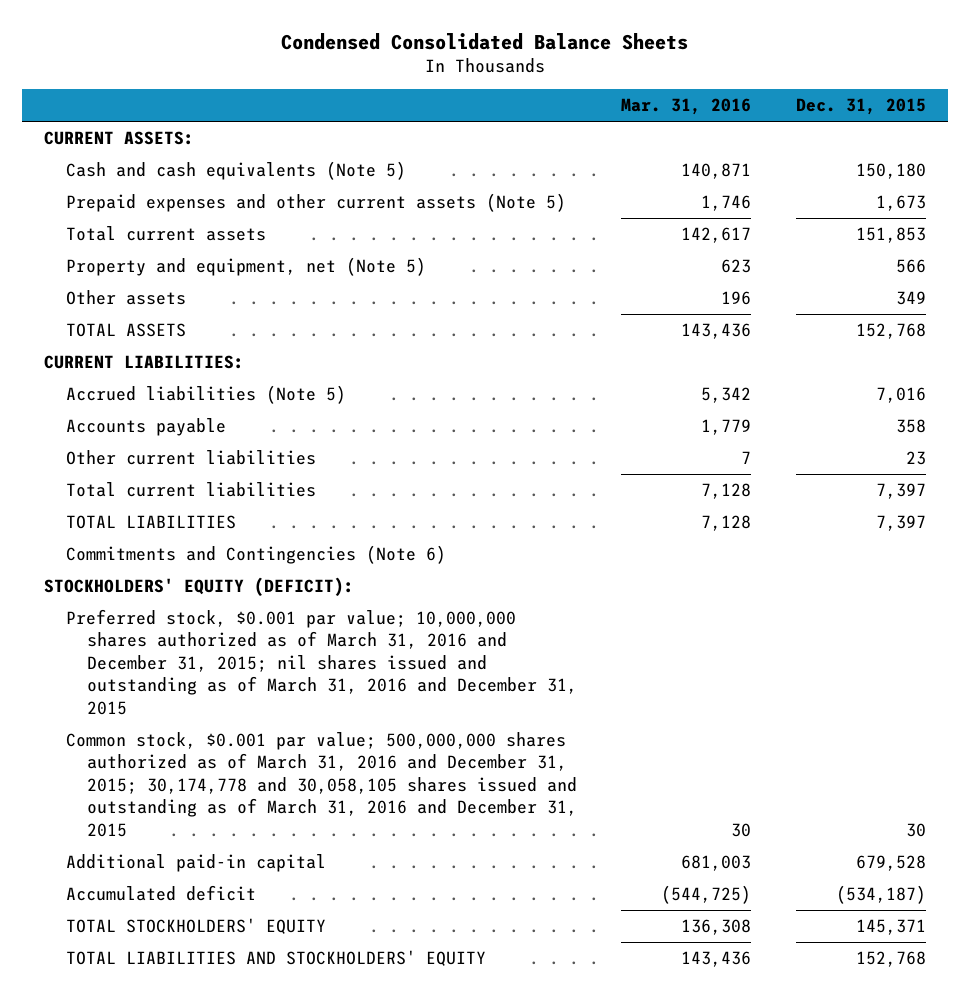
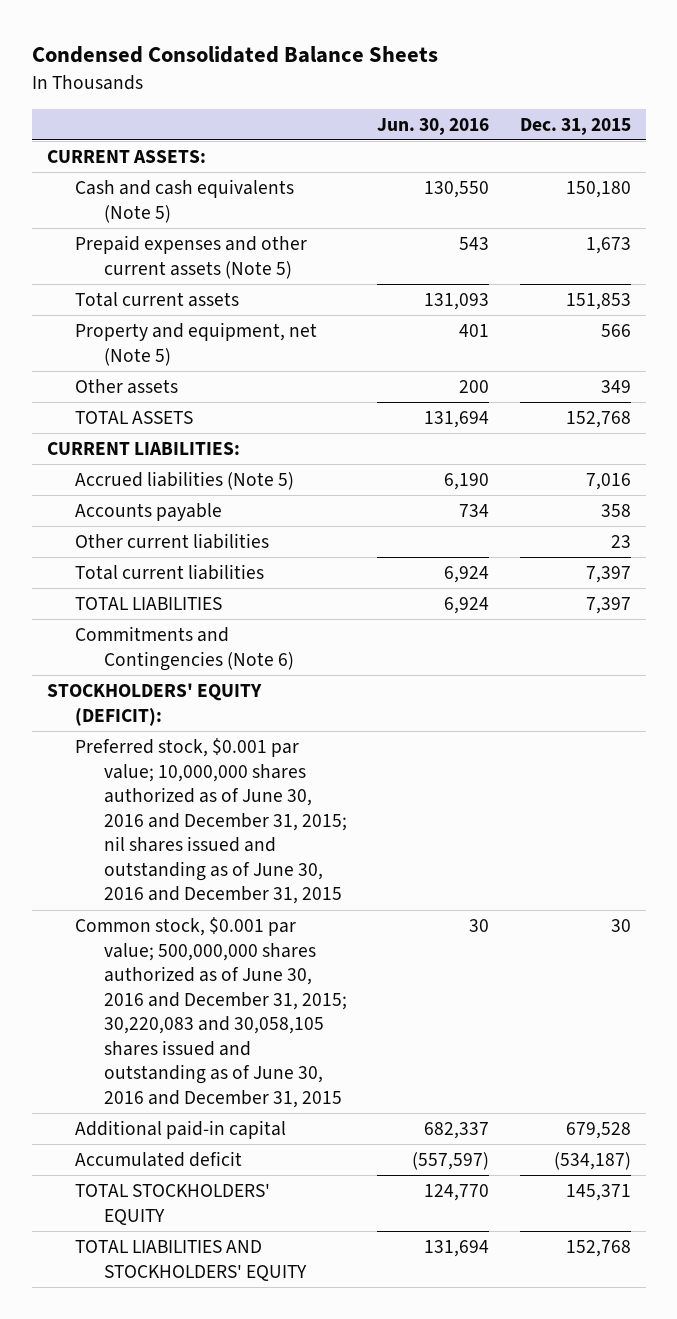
[621,98,752,116] Mar. 31, 2016 -> none
none -> [377,117,490,135] Jun. 30, 2016
[65,608,578,715] Preferred stock, $0.001 par value; 10,000,000 shares authorized as of March 31, 2016 and December 31, 2015; nil shares issued and outstanding as of March 31, 2016 and December 31, 2015 -> [75,738,347,905] Preferred stock, $0.001 par value; 10,000,000 shares authorized as of June 30, 2016 and December 31, 2015; nil shares issued and outstanding as of June 30, 2016 and December 31, 2015
[65,731,578,837] Common stock, $0.001 par value; 500,000,000 shares authorized as of March 31, 2016 and December 31, 2015; 30,174,778 and 30,058,105 shares issued and outstanding as of March 31, 2016 and December 31, 2015 -> [75,917,347,1109] Common stock, $0.001 par value; 500,000,000 shares authorized as of June 30, 2016 and December 31, 2015; 30,220,083 and 30,058,105 shares issued and outstanding as of June 30, 2016 and December 31, 2015

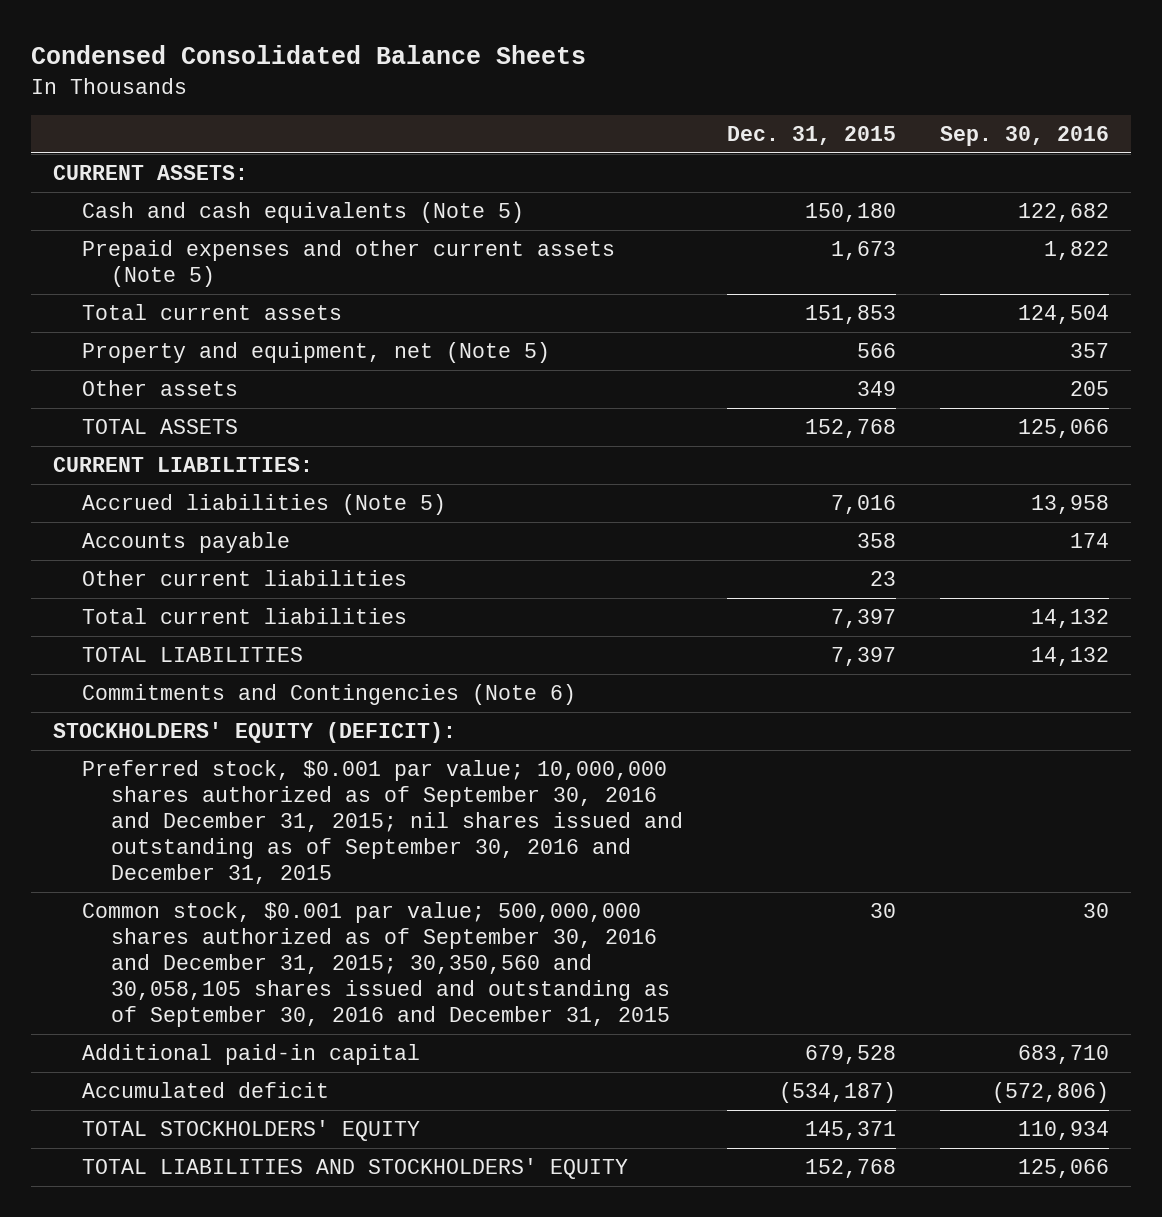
[377,117,490,135] Jun. 30, 2016 -> none
none -> [939,126,1109,147] Sep. 30, 2016
[75,738,347,905] Preferred stock, $0.001 par value; 10,000,000 shares authorized as of June 30, 2016 and December 31, 2015; nil shares issued and outstanding as of June 30, 2016 and December 31, 2015 -> [81,759,683,885] Preferred stock, $0.001 par value; 10,000,000 shares authorized as of September 30, 2016 and December 31, 2015; nil shares issued and outstanding as of September 30, 2016 and December 31, 2015
[75,917,347,1109] Common stock, $0.001 par value; 500,000,000 shares authorized as of June 30, 2016 and December 31, 2015; 30,220,083 and 30,058,105 shares issued and outstanding as of June 30, 2016 and December 31, 2015 -> [81,901,670,1028] Common stock, $0.001 par value; 500,000,000 shares authorized as of September 30, 2016 and December 31, 2015; 30,350,560 and 30,058,105 shares issued and outstanding as of September 30, 2016 and December 31, 2015

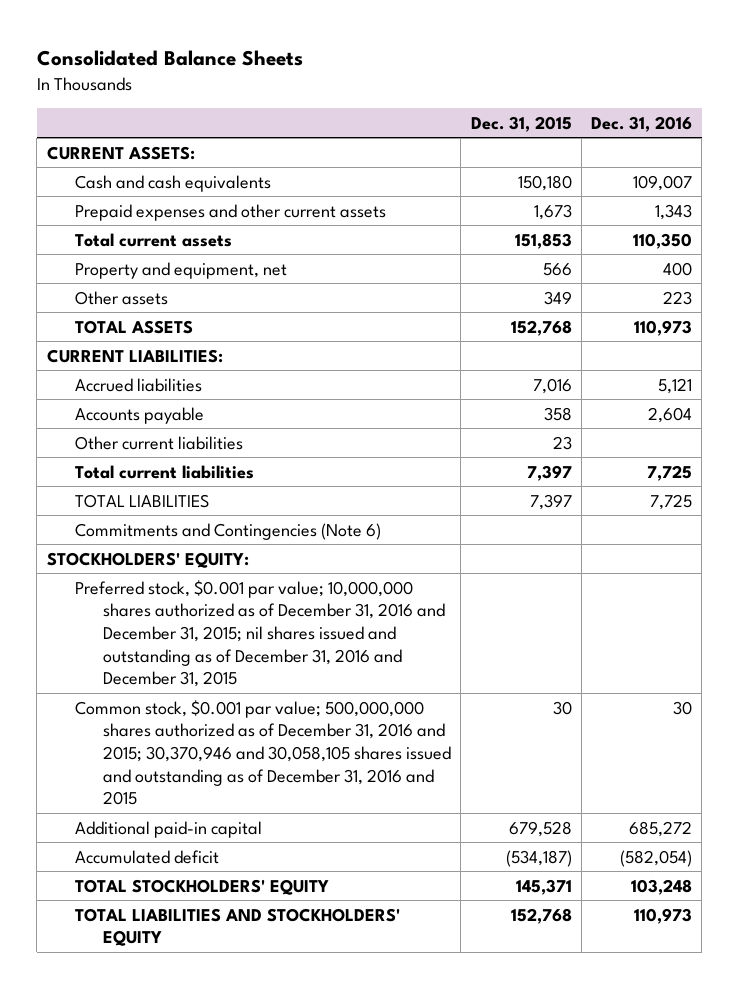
[30,45,586,65] Condensed Consolidated Balance Sheets -> [36,50,303,67] Consolidated Balance Sheets
[939,126,1109,147] Sep. 30, 2016 -> none
none -> [591,115,693,132] Dec. 31, 2016
[81,201,524,223] Cash and cash equivalents (Note 5) -> [74,174,271,192] Cash and cash equivalents
[81,239,615,288] Prepaid expenses and other current assets (Note 5) -> [74,203,386,221] Prepaid expenses and other current assets
[81,341,550,363] Property and equipment, net (Note 5) -> [74,261,287,279] Property and equipment, net
[81,493,446,515] Accrued liabilities (Note 5) -> [74,377,202,392] Accrued liabilities
[52,721,456,743] STOCKHOLDERS' EQUITY (DEFICIT): -> [46,551,249,568] STOCKHOLDERS' EQUITY:
[81,759,683,885] Preferred stock, $0.001 par value; 10,000,000 shares authorized as of September 30, 2016 and December 31, 2015; nil shares issued and outstanding as of September 30, 2016 and December 31, 2015 -> [74,579,446,688] Preferred stock, $0.001 par value; 10,000,000 shares authorized as of December 31, 2016 and December 31, 2015; nil shares issued and outstanding as of December 31, 2016 and December 31, 2015
[81,901,670,1028] Common stock, $0.001 par value; 500,000,000 shares authorized as of September 30, 2016 and December 31, 2015; 30,350,560 and 30,058,105 shares issued and outstanding as of September 30, 2016 and December 31, 2015 -> [74,699,452,806] Common stock, $0.001 par value; 500,000,000 shares authorized as of December 31, 2016 and 2015; 30,370,946 and 30,058,105 shares issued and outstanding as of December 31, 2016 and 2015

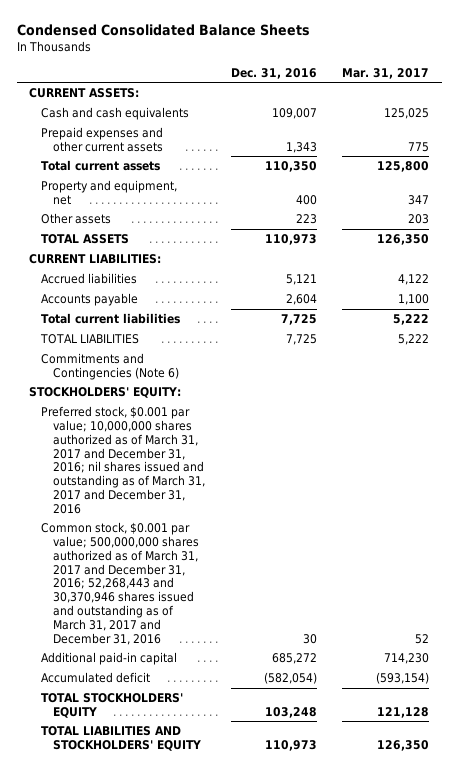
[36,50,303,67] Consolidated Balance Sheets -> [16,23,310,36] Condensed Consolidated Balance Sheets
[470,115,572,132] Dec. 31, 2015 -> none
none -> [342,67,430,79] Mar. 31, 2017
[74,435,243,450] Other current liabilities -> none
[74,579,446,688] Preferred stock, $0.001 par value; 10,000,000 shares authorized as of December 31, 2016 and December 31, 2015; nil shares issued and outstanding as of December 31, 2016 and December 31, 2015 -> [41,406,206,514] Preferred stock, $0.001 par value; 10,000,000 shares authorized as of March 31, 2017 and December 31, 2016; nil shares issued and outstanding as of March 31, 2017 and December 31, 2016
[74,699,452,806] Common stock, $0.001 par value; 500,000,000 shares authorized as of December 31, 2016 and 2015; 30,370,946 and 30,058,105 shares issued and outstanding as of December 31, 2016 and 2015 -> [41,522,200,645] Common stock, $0.001 par value; 500,000,000 shares authorized as of March 31, 2017 and December 31, 2016; 52,268,443 and 30,370,946 shares issued and outstanding as of March 31, 2017 and December 31, 2016

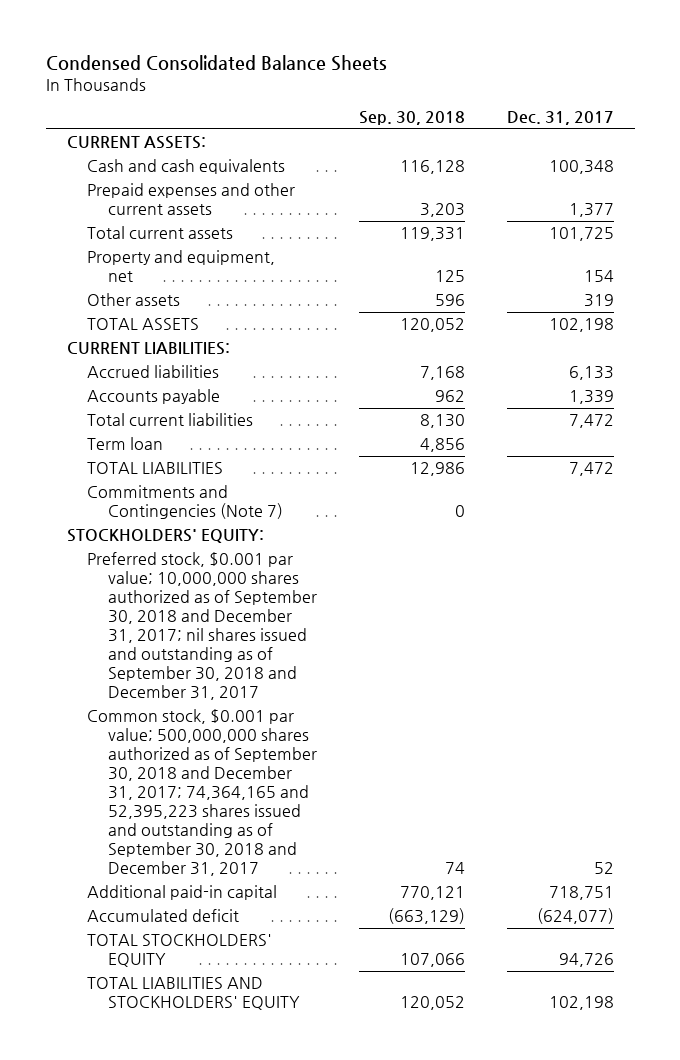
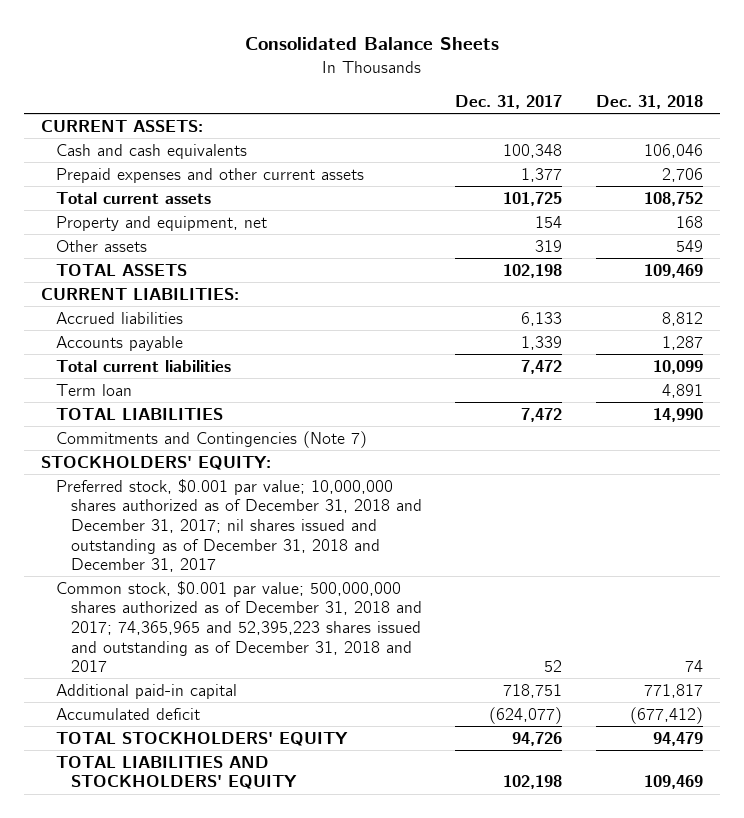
[45,55,387,72] Condensed Consolidated Balance Sheets -> [244,37,499,51] Consolidated Balance Sheets
[358,111,465,126] Sep. 30, 2018 -> none
none -> [595,95,703,110] Dec. 31, 2018
[87,552,317,701] Preferred stock, $0.001 par value; 10,000,000 shares authorized as of September 30, 2018 and December 31, 2017; nil shares issued and outstanding as of September 30, 2018 and December 31, 2017 -> [56,478,422,573] Preferred stock, $0.001 par value; 10,000,000 shares authorized as of December 31, 2018 and December 31, 2017; nil shares issued and outstanding as of December 31, 2018 and December 31, 2017
[87,709,317,877] Common stock, $0.001 par value; 500,000,000 shares authorized as of September 30, 2018 and December 31, 2017; 74,364,165 and 52,395,223 shares issued and outstanding as of September 30, 2018 and December 31, 2017 -> [56,580,422,673] Common stock, $0.001 par value; 500,000,000 shares authorized as of December 31, 2018 and 2017; 74,365,965 and 52,395,223 shares issued and outstanding as of December 31, 2018 and 2017

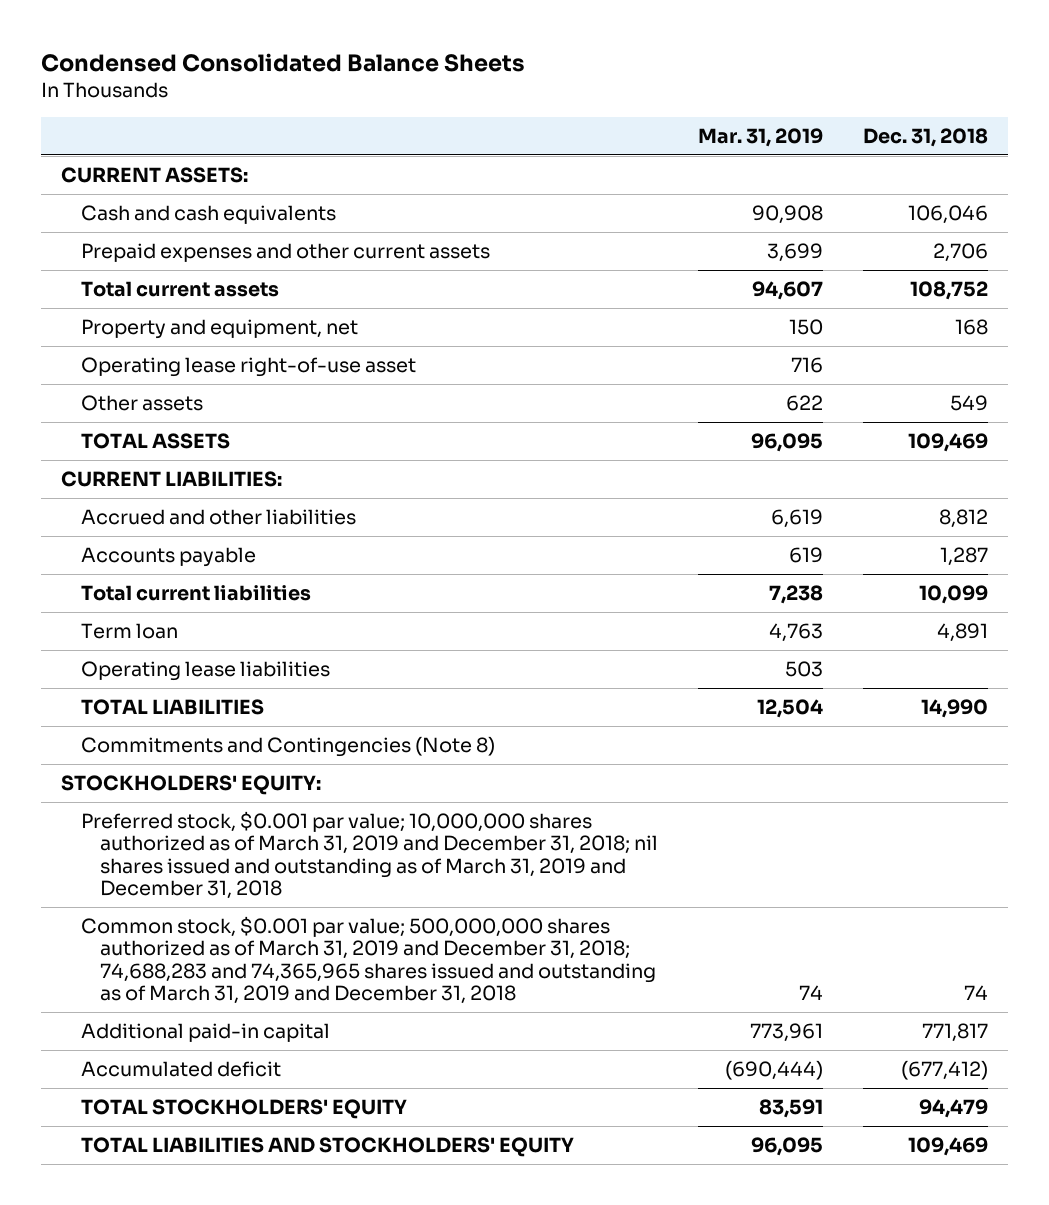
[244,37,499,51] Consolidated Balance Sheets -> [41,53,526,73] Condensed Consolidated Balance Sheets
[455,95,563,110] Dec. 31, 2017 -> none
none -> [698,127,824,147] Mar. 31, 2019
none -> [80,357,416,378] Operating lease right-of-use asset
[56,311,184,324] Accrued liabilities -> [80,509,356,526] Accrued and other liabilities
none -> [80,661,330,682] Operating lease liabilities
[56,430,368,448] Commitments and Contingencies (Note 7) -> [80,736,495,758] Commitments and Contingencies (Note 8)
[56,478,422,573] Preferred stock, $0.001 par value; 10,000,000 shares authorized as of December 31, 2018 and December 31, 2017; nil shares issued and outstanding as of December 31, 2018 and December 31, 2017 -> [80,811,659,900] Preferred stock, $0.001 par value; 10,000,000 shares authorized as of March 31, 2019 and December 31, 2018; nil shares issued and outstanding as of March 31, 2019 and December 31, 2018
[56,580,422,673] Common stock, $0.001 par value; 500,000,000 shares authorized as of December 31, 2018 and 2017; 74,365,965 and 52,395,223 shares issued and outstanding as of December 31, 2018 and 2017 -> [80,916,657,1005] Common stock, $0.001 par value; 500,000,000 shares authorized as of March 31, 2019 and December 31, 2018; 74,688,283 and 74,365,965 shares issued and outstanding as of March 31, 2019 and December 31, 2018

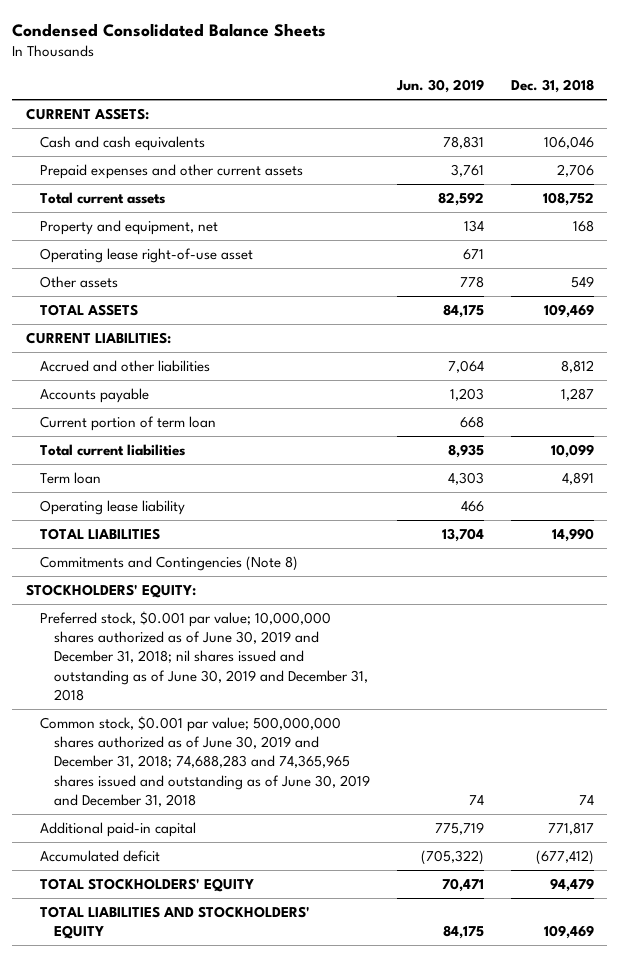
[698,127,824,147] Mar. 31, 2019 -> none
none -> [395,79,484,94] Jun. 30, 2019
none -> [39,416,216,432] Current portion of term loan
[80,661,330,682] Operating lease liabilities -> [39,500,185,516] Operating lease liability
[80,811,659,900] Preferred stock, $0.001 par value; 10,000,000 shares authorized as of March 31, 2019 and December 31, 2018; nil shares issued and outstanding as of March 31, 2019 and December 31, 2018 -> [39,611,368,701] Preferred stock, $0.001 par value; 10,000,000 shares authorized as of June 30, 2019 and December 31, 2018; nil shares issued and outstanding as of June 30, 2019 and December 31, 2018
[80,916,657,1005] Common stock, $0.001 par value; 500,000,000 shares authorized as of March 31, 2019 and December 31, 2018; 74,688,283 and 74,365,965 shares issued and outstanding as of March 31, 2019 and December 31, 2018 -> [39,716,370,807] Common stock, $0.001 par value; 500,000,000 shares authorized as of June 30, 2019 and December 31, 2018; 74,688,283 and 74,365,965 shares issued and outstanding as of June 30, 2019 and December 31, 2018

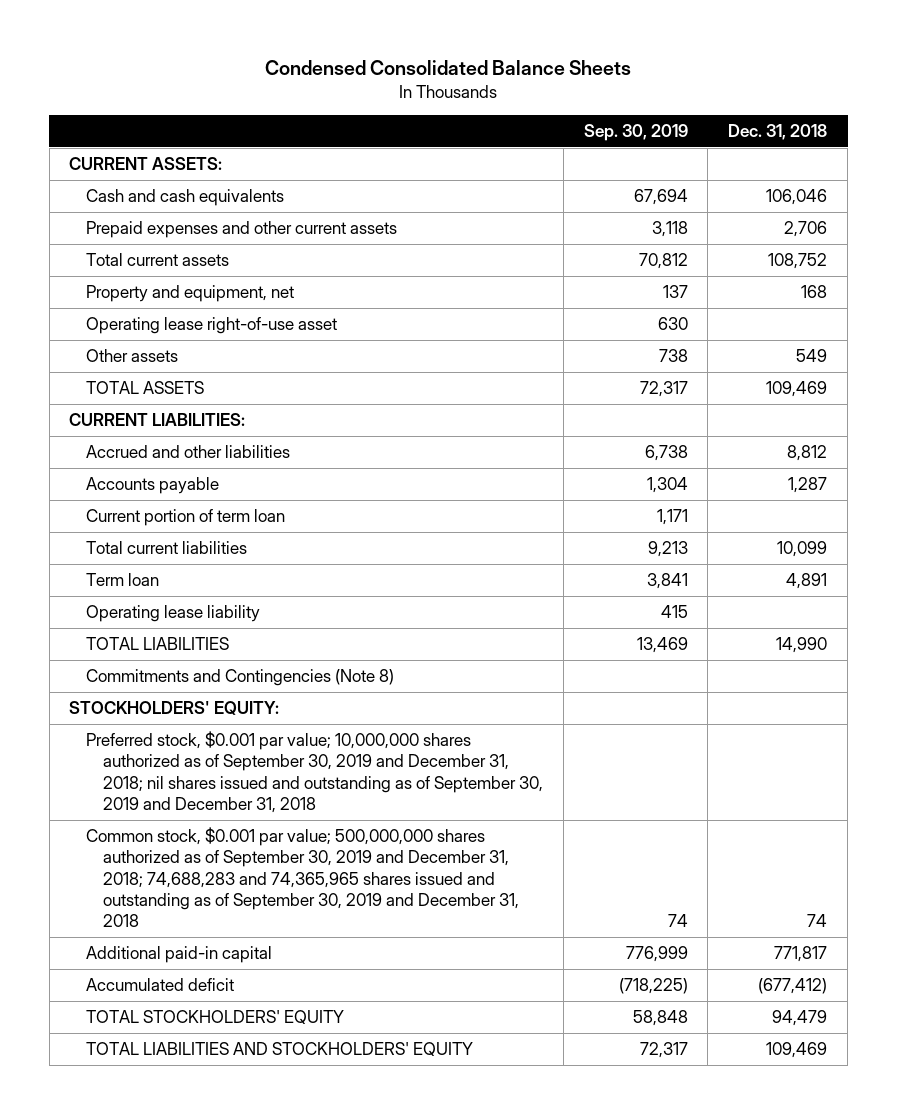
[395,79,484,94] Jun. 30, 2019 -> none
none -> [583,124,688,142] Sep. 30, 2019
[39,611,368,701] Preferred stock, $0.001 par value; 10,000,000 shares authorized as of June 30, 2019 and December 31, 2018; nil shares issued and outstanding as of June 30, 2019 and December 31, 2018 -> [86,731,543,813] Preferred stock, $0.001 par value; 10,000,000 shares authorized as of September 30, 2019 and December 31, 2018; nil shares issued and outstanding as of September 30, 2019 and December 31, 2018
[39,716,370,807] Common stock, $0.001 par value; 500,000,000 shares authorized as of June 30, 2019 and December 31, 2018; 74,688,283 and 74,365,965 shares issued and outstanding as of June 30, 2019 and December 31, 2018 -> [86,827,519,927] Common stock, $0.001 par value; 500,000,000 shares authorized as of September 30, 2019 and December 31, 2018; 74,688,283 and 74,365,965 shares issued and outstanding as of September 30, 2019 and December 31, 2018

